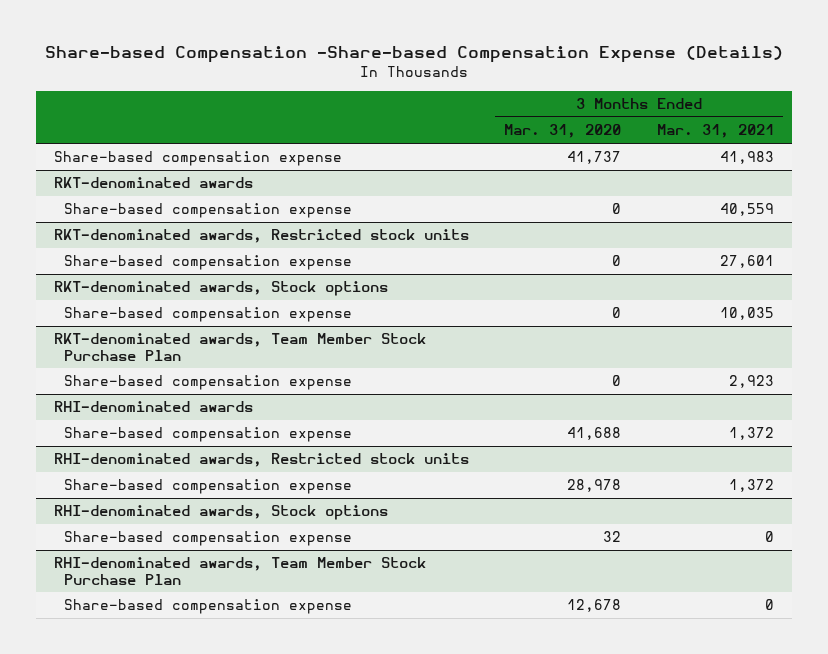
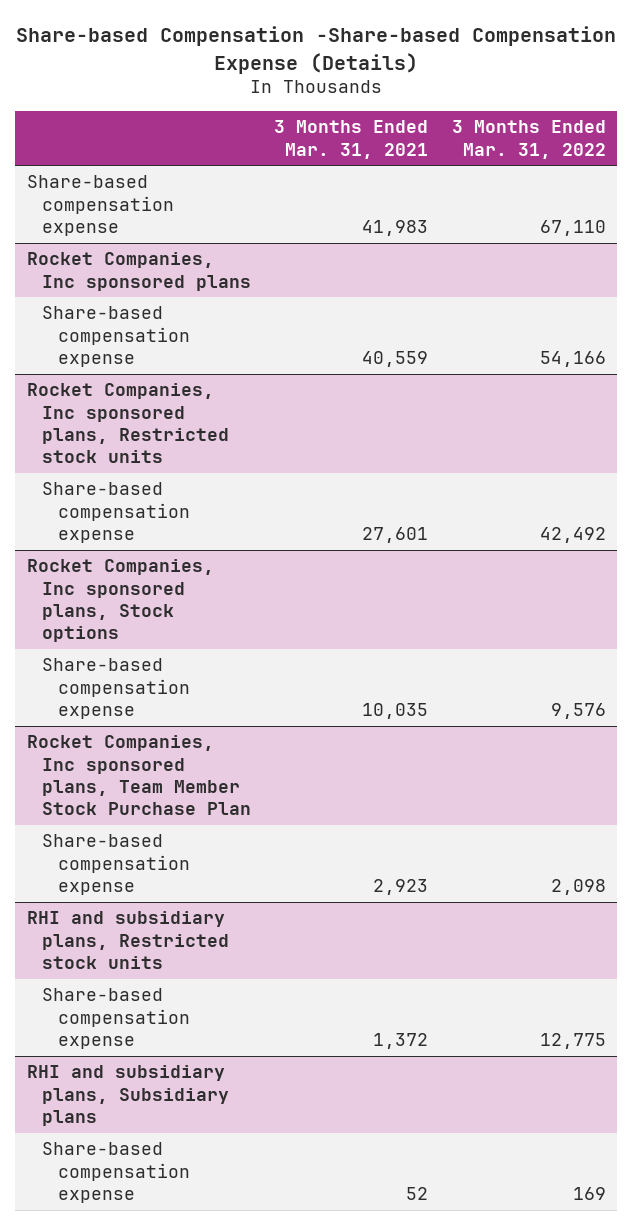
[504,124,622,139] Mar. 31, 2020 -> none
none -> [451,120,606,159] 3 Months Ended Mar. 31, 2022
[53,177,253,189] RKT-denominated awards -> [26,252,252,291] Rocket Companies, Inc sponsored plans
[53,229,469,244] RKT-denominated awards, Restricted stock units -> none
none -> [26,383,230,464] Rocket Companies, Inc sponsored plans, Restricted stock units
[53,281,388,297] RKT-denominated awards, Stock options -> none
none -> [26,559,214,643] Rocket Companies, Inc sponsored plans, Stock options
[53,333,426,361] RKT-denominated awards, Team Member Stock Purchase Plan -> none
none -> [26,735,252,816] Rocket Companies, Inc sponsored plans, Team Member Stock Purchase Plan
[53,401,253,413] RHI-denominated awards -> none
[64,427,353,443] Share-based compensation expense -> none
[53,453,469,468] RHI-denominated awards, Restricted stock units -> none
none -> [26,911,230,969] RHI and subsidiary plans, Restricted stock units
[53,505,388,521] RHI-denominated awards, Stock options -> none
[53,557,426,585] RHI-denominated awards, Team Member Stock Purchase Plan -> none
[64,599,353,615] Share-based compensation expense -> none
none -> [26,1065,230,1126] RHI and subsidiary plans, Subsidiary plans
[765,531,775,543] 0 -> [406,1186,429,1200] 52

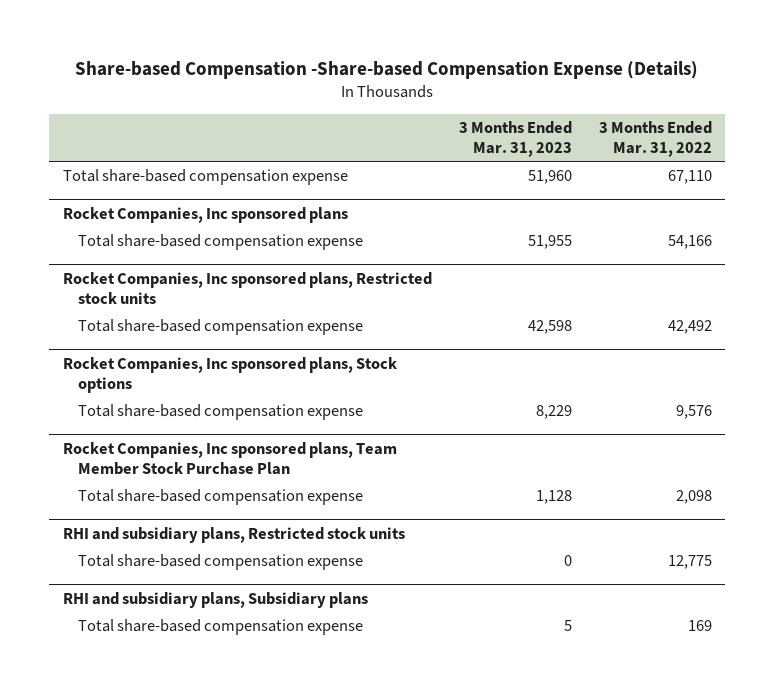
[274,120,429,159] 3 Months Ended Mar. 31, 2021 -> none
none -> [458,121,572,157] 3 Months Ended Mar. 31, 2023
[26,175,175,236] Share-based compensation expense -> [62,169,348,186] Total share-based compensation expense
[42,306,190,367] Share-based compensation expense -> [77,234,363,251] Total share-based compensation expense
[42,482,190,543] Share-based compensation expense -> [77,319,363,336] Total share-based compensation expense
[42,658,190,719] Share-based compensation expense -> [77,404,363,421] Total share-based compensation expense
[42,834,190,895] Share-based compensation expense -> [77,489,363,506] Total share-based compensation expense
[42,988,190,1049] Share-based compensation expense -> [77,554,363,571] Total share-based compensation expense
[42,1142,190,1203] Share-based compensation expense -> [77,619,363,636] Total share-based compensation expense

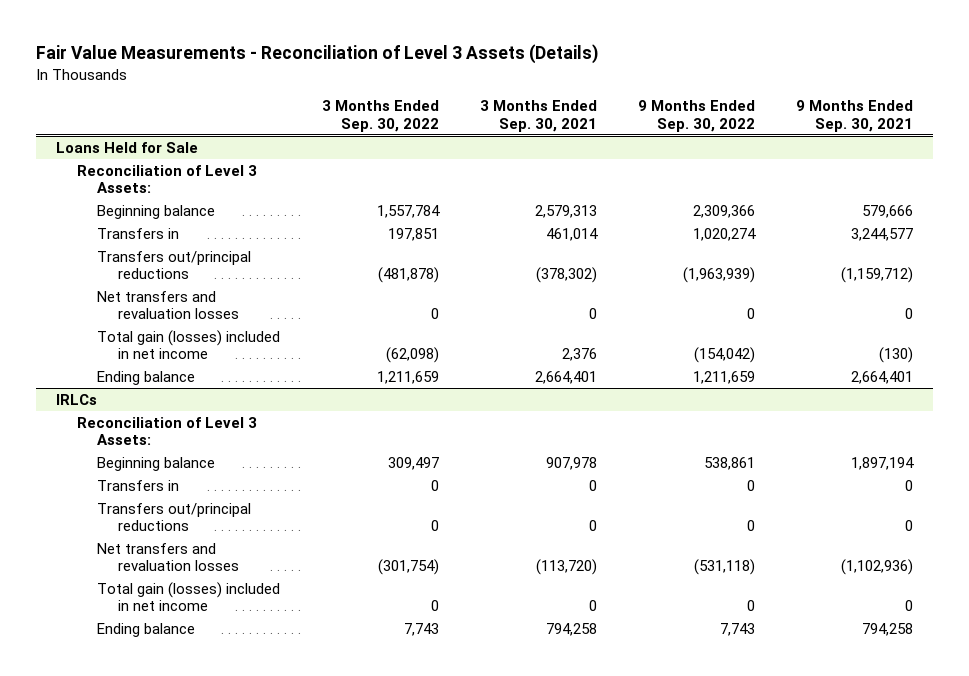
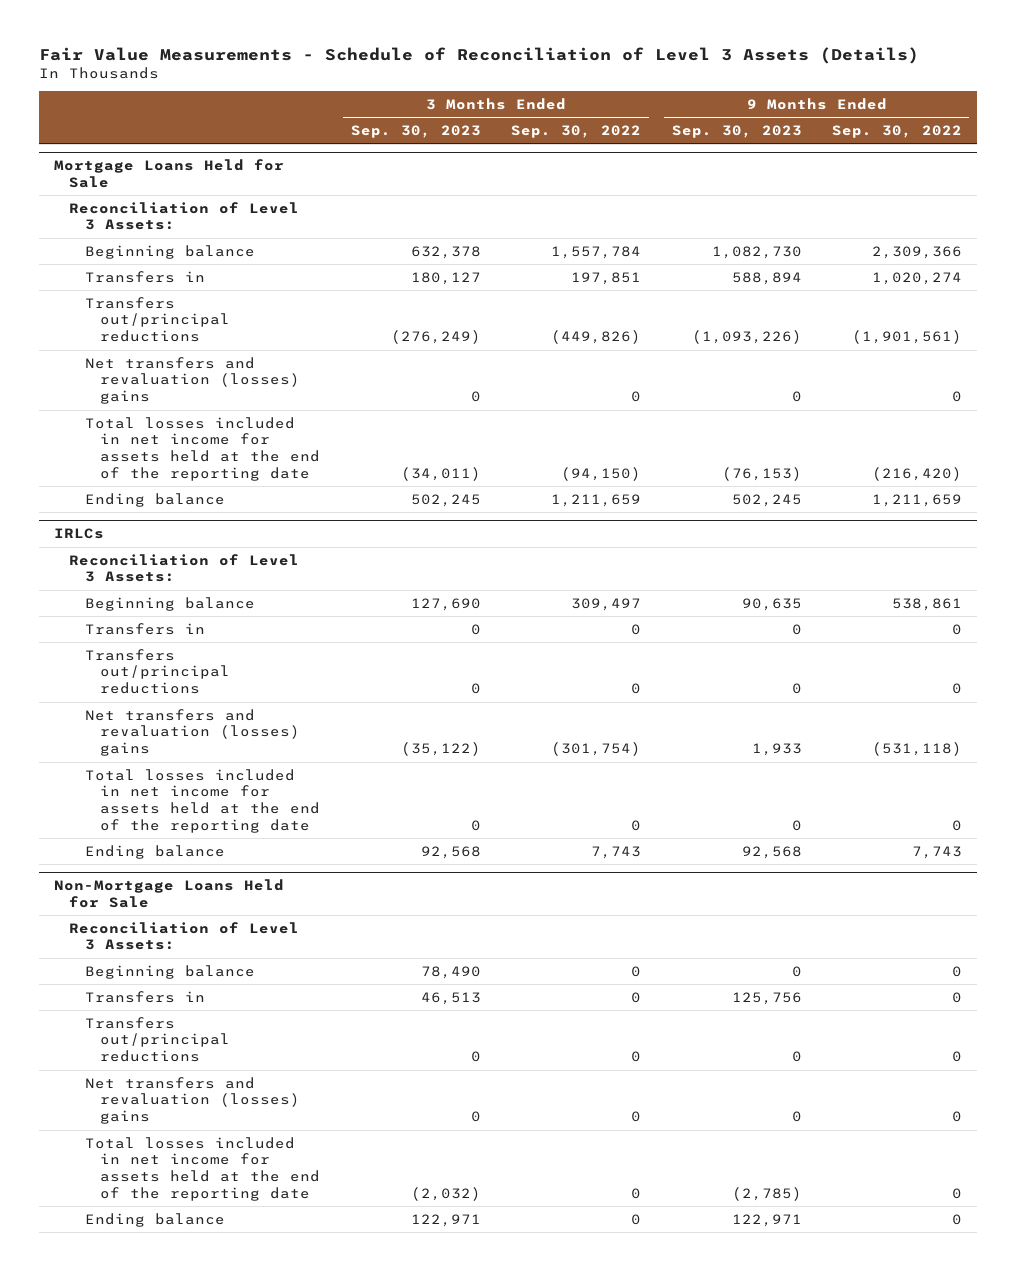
[35,44,598,65] Fair Value Measurements - Reconciliation of Level 3 Assets (Details) -> [38,46,919,64] Fair Value Measurements - Schedule of Reconciliation of Level 3 Assets (Details)
[479,100,597,132] 3 Months Ended Sep. 30, 2021 -> none
[795,100,913,132] 9 Months Ended Sep. 30, 2021 -> none
none -> [350,124,481,138] Sep. 30, 2023
none -> [671,124,802,138] Sep. 30, 2023
[56,141,199,153] Loans Held for Sale -> [53,159,284,188] Mortgage Loans Held for Sale
[377,267,439,284] (481,878) -> [551,330,642,345] (449,826)
[682,267,755,284] (1,963,939) -> [851,330,962,345] (1,901,561)
[97,290,239,320] Net transfers and revaluation losses -> [84,356,301,405] Net transfers and revaluation (losses) gains
[97,329,281,360] Total gain (losses) included in net income -> [84,416,321,481] Total losses included in net income for assets held at the end of the reporting date
[385,347,439,364] (62,098) -> [561,466,642,481] (94,150)
[693,347,755,364] (154,042) -> [871,466,962,481] (216,420)
[97,542,239,572] Net transfers and revaluation losses -> [84,708,301,757] Net transfers and revaluation (losses) gains
[97,581,281,612] Total gain (losses) included in net income -> [84,768,321,833] Total losses included in net income for assets held at the end of the reporting date
none -> [53,879,284,908] Non-Mortgage Loans Held for Sale
none -> [69,921,300,951] Reconciliation of Level 3 Assets:
none -> [84,964,255,979] Beginning balance
none -> [84,990,205,1003] Transfers in
none -> [84,1016,231,1063] Transfers out/principal reductions
none -> [84,1076,301,1125] Net transfers and revaluation (losses) gains
none -> [84,1136,321,1201] Total losses included in net income for assets held at the end of the reporting date
none -> [84,1212,225,1227] Ending balance

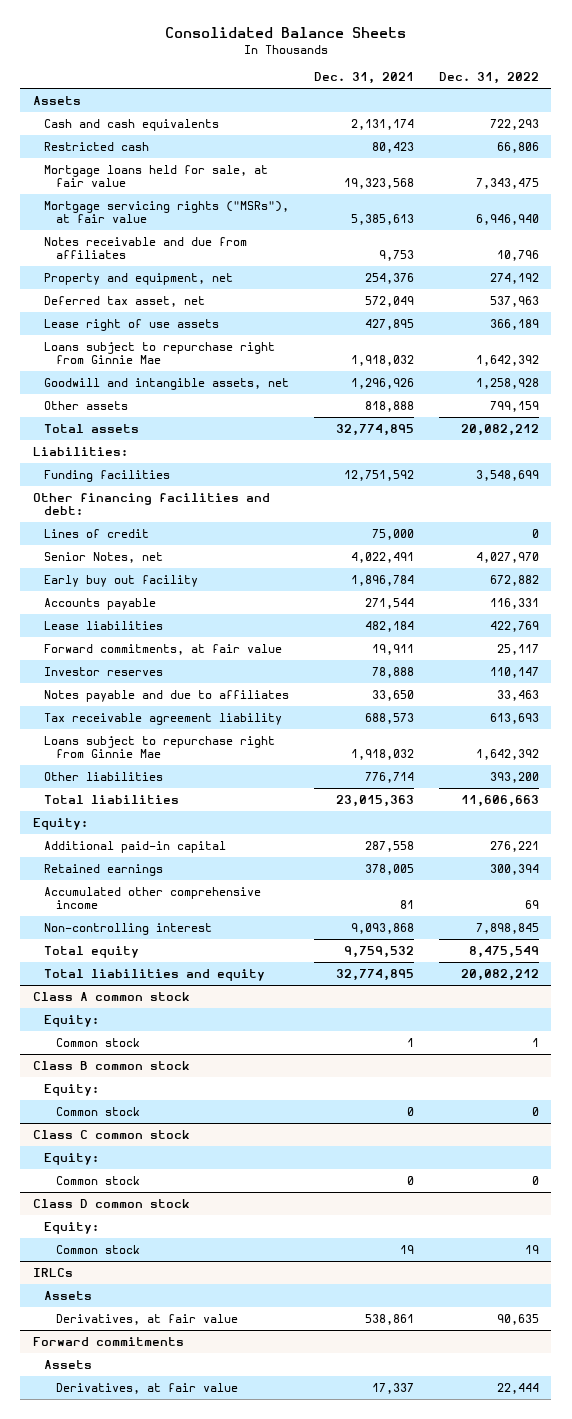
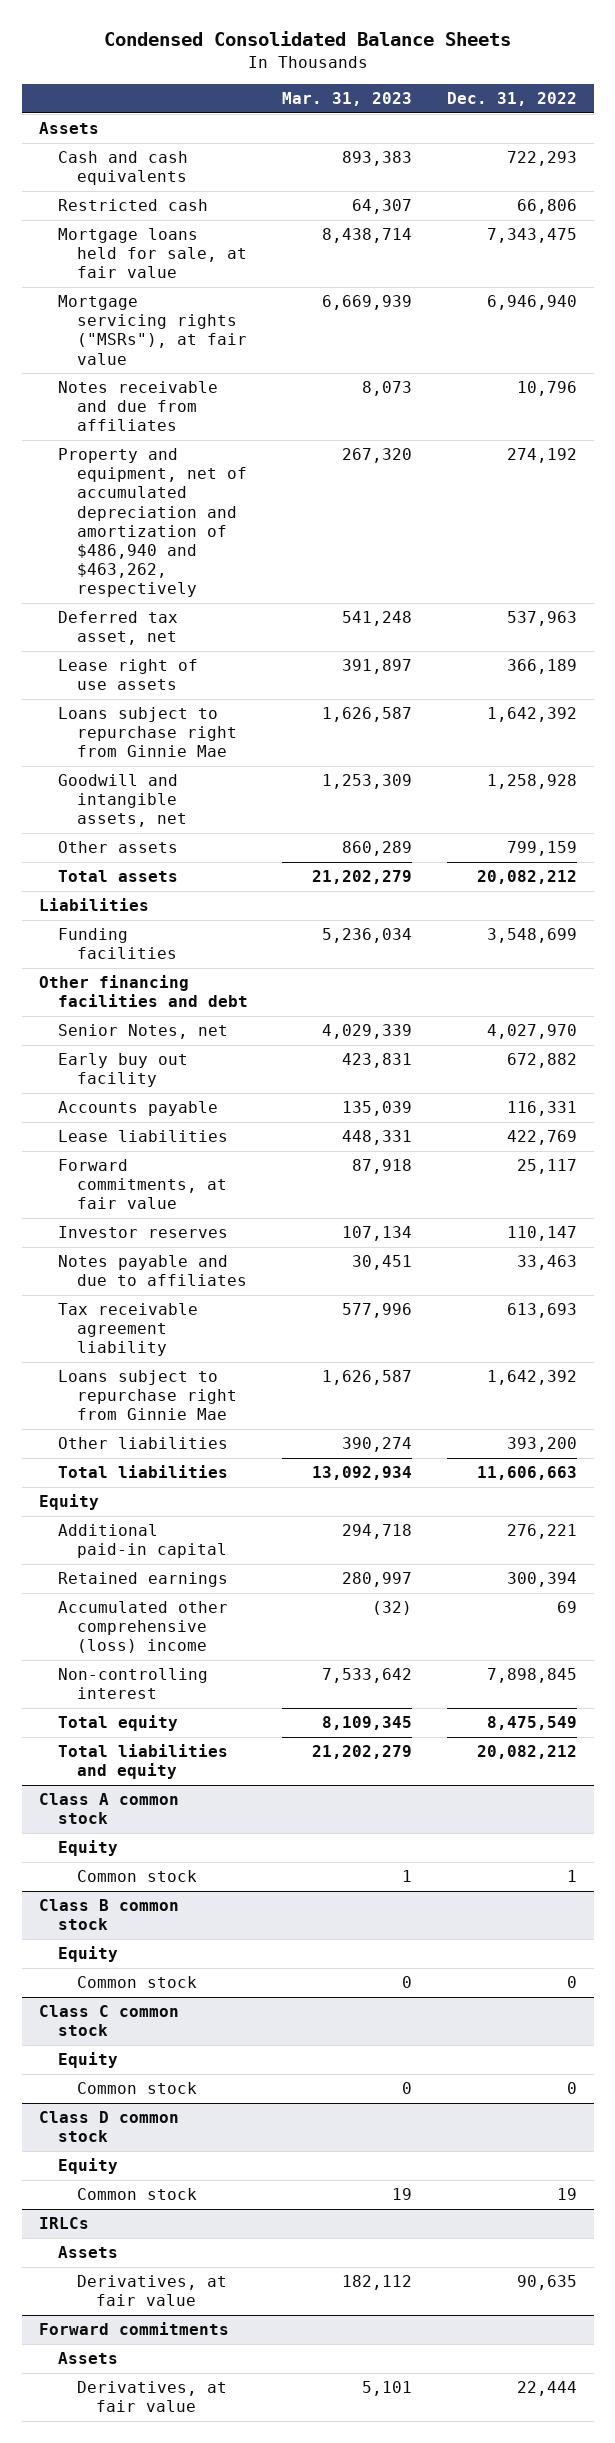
[164,27,406,39] Consolidated Balance Sheets -> [103,31,511,47] Condensed Consolidated Balance Sheets
[314,72,415,85] Dec. 31, 2021 -> none
none -> [282,92,413,107] Mar. 31, 2023
[44,272,234,285] Property and equipment, net -> [57,448,248,598] Property and equipment, net of accumulated depreciation and amortization of $486,940 and $463,262, respectively
[32,446,128,456] Liabilities: -> [38,898,149,912] Liabilities
[44,528,150,538] Lines of credit -> none
[32,492,270,516] Other financing facilities and debt: -> [38,975,248,1008] Other financing facilities and debt
[32,817,88,830] Equity: -> [38,1494,99,1511] Equity
[44,886,262,910] Accumulated other comprehensive income -> [57,1601,228,1654] Accumulated other comprehensive (loss) income
[44,1014,100,1027] Equity: -> [57,1840,118,1857] Equity
[44,1083,100,1096] Equity: -> [57,1946,118,1963] Equity
[44,1152,100,1165] Equity: -> [57,2052,118,2069] Equity
[44,1221,100,1234] Equity: -> [57,2158,118,2175] Equity

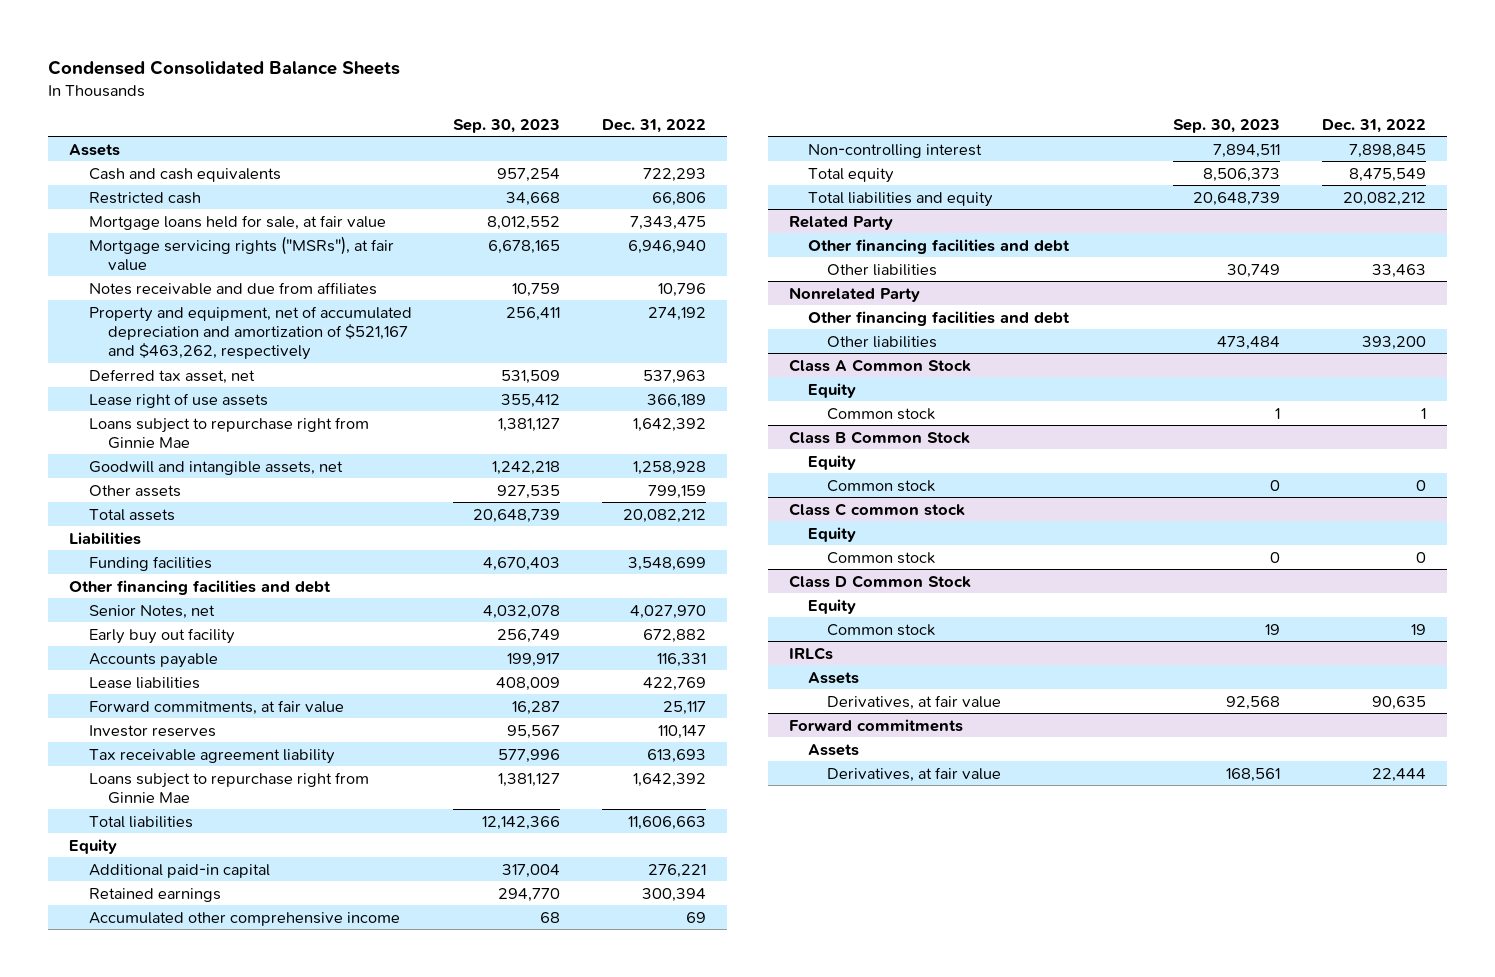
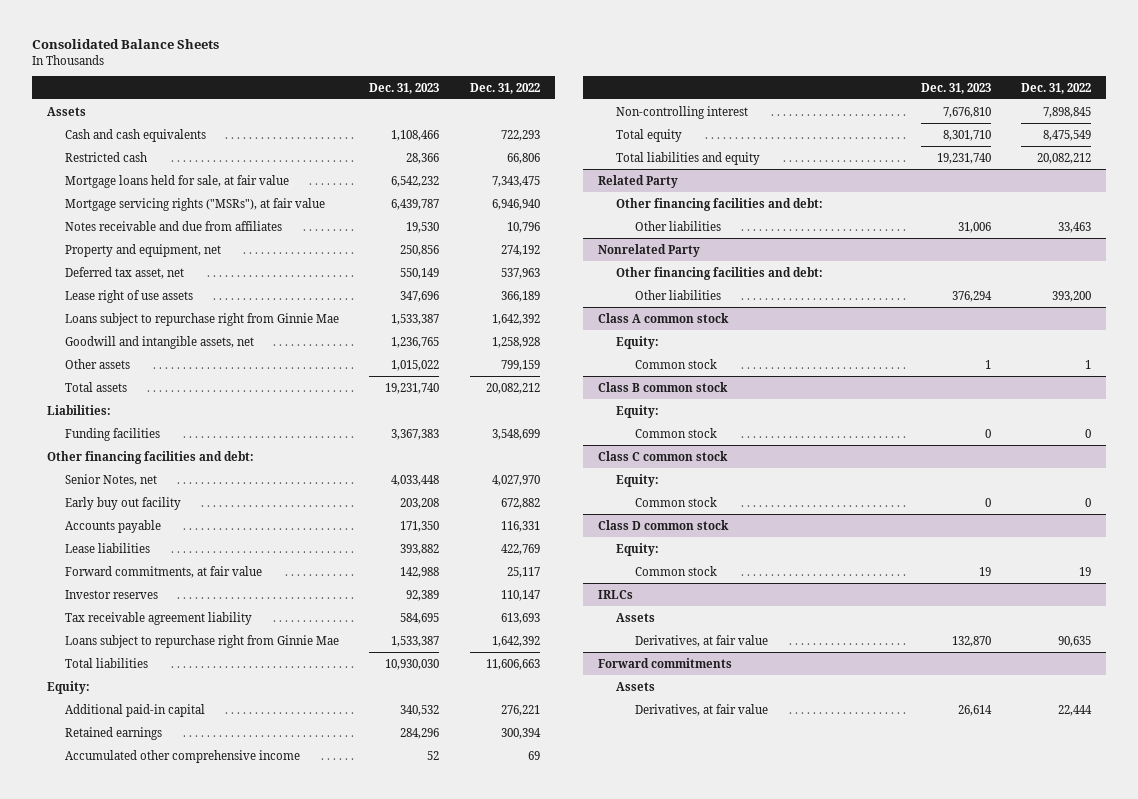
[48,59,401,75] Condensed Consolidated Balance Sheets -> [31,39,219,50] Consolidated Balance Sheets
[453,118,561,133] Sep. 30, 2023 -> none
none -> [369,82,440,94] Dec. 31, 2023
[88,305,412,361] Property and equipment, net of accumulated depreciation and amortization of $521,167 and $463,262, respectively -> [64,243,221,257] Property and equipment, net
[69,531,142,545] Liabilities -> [46,404,111,415] Liabilities:
[69,579,332,595] Other financing facilities and debt -> [46,450,254,464] Other financing facilities and debt:
[69,838,118,854] Equity -> [46,680,90,694] Equity:
[808,238,1071,254] Other financing facilities and debt -> [616,197,824,211] Other financing facilities and debt:
[808,310,1071,326] Other financing facilities and debt -> [616,266,824,280] Other financing facilities and debt:
[788,358,971,372] Class A Common Stock -> [598,312,730,323] Class A common stock
[808,382,857,398] Equity -> [616,335,660,349] Equity:
[788,430,970,444] Class B Common Stock -> [598,381,729,392] Class B common stock
[808,454,857,470] Equity -> [616,404,660,418] Equity:
[808,526,857,542] Equity -> [616,473,660,487] Equity:
[788,574,971,588] Class D Common Stock -> [598,519,730,530] Class D common stock
[808,598,857,614] Equity -> [616,542,660,556] Equity:

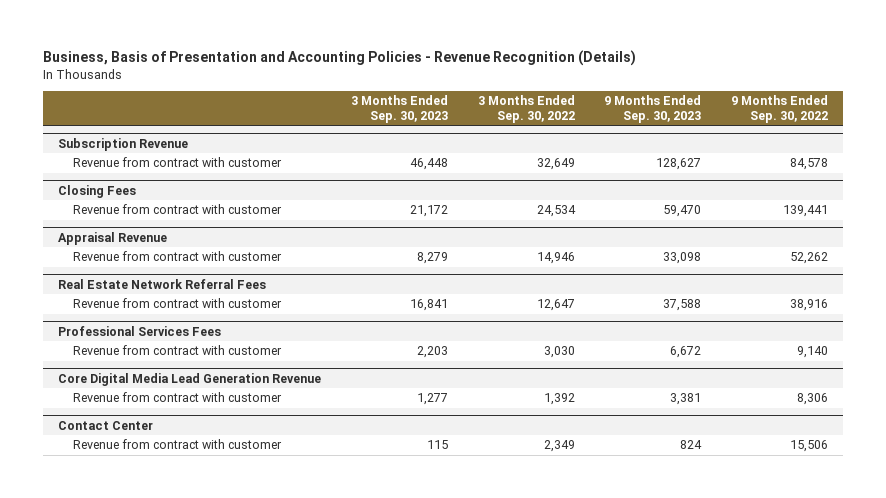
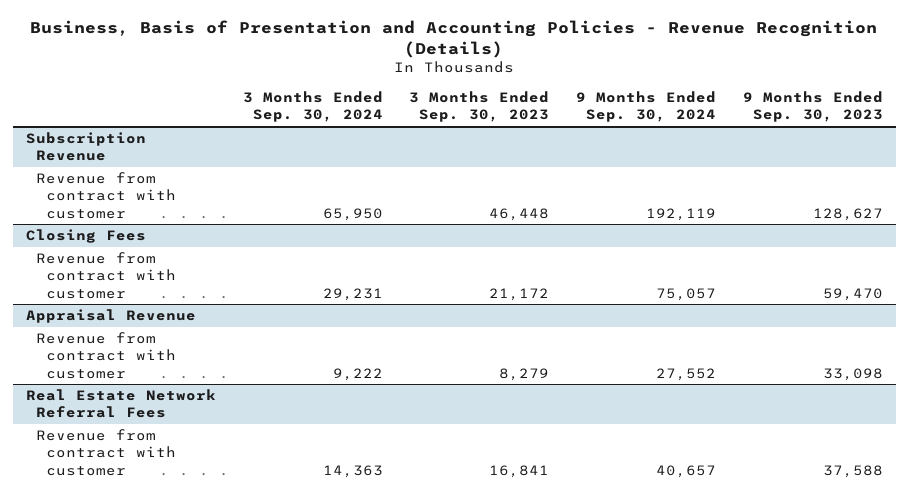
[477,95,575,123] 3 Months Ended Sep. 30, 2022 -> none
[731,95,829,123] 9 Months Ended Sep. 30, 2022 -> none
none -> [242,91,383,123] 3 Months Ended Sep. 30, 2024
none -> [575,91,716,123] 9 Months Ended Sep. 30, 2024
[57,325,221,336] Professional Services Fees -> none
[73,345,283,356] Revenue from contract with customer -> none
[57,372,321,386] Core Digital Media Lead Generation Revenue -> none
[73,392,283,403] Revenue from contract with customer -> none
[57,420,153,430] Contact Center -> none
[73,439,283,450] Revenue from contract with customer -> none

